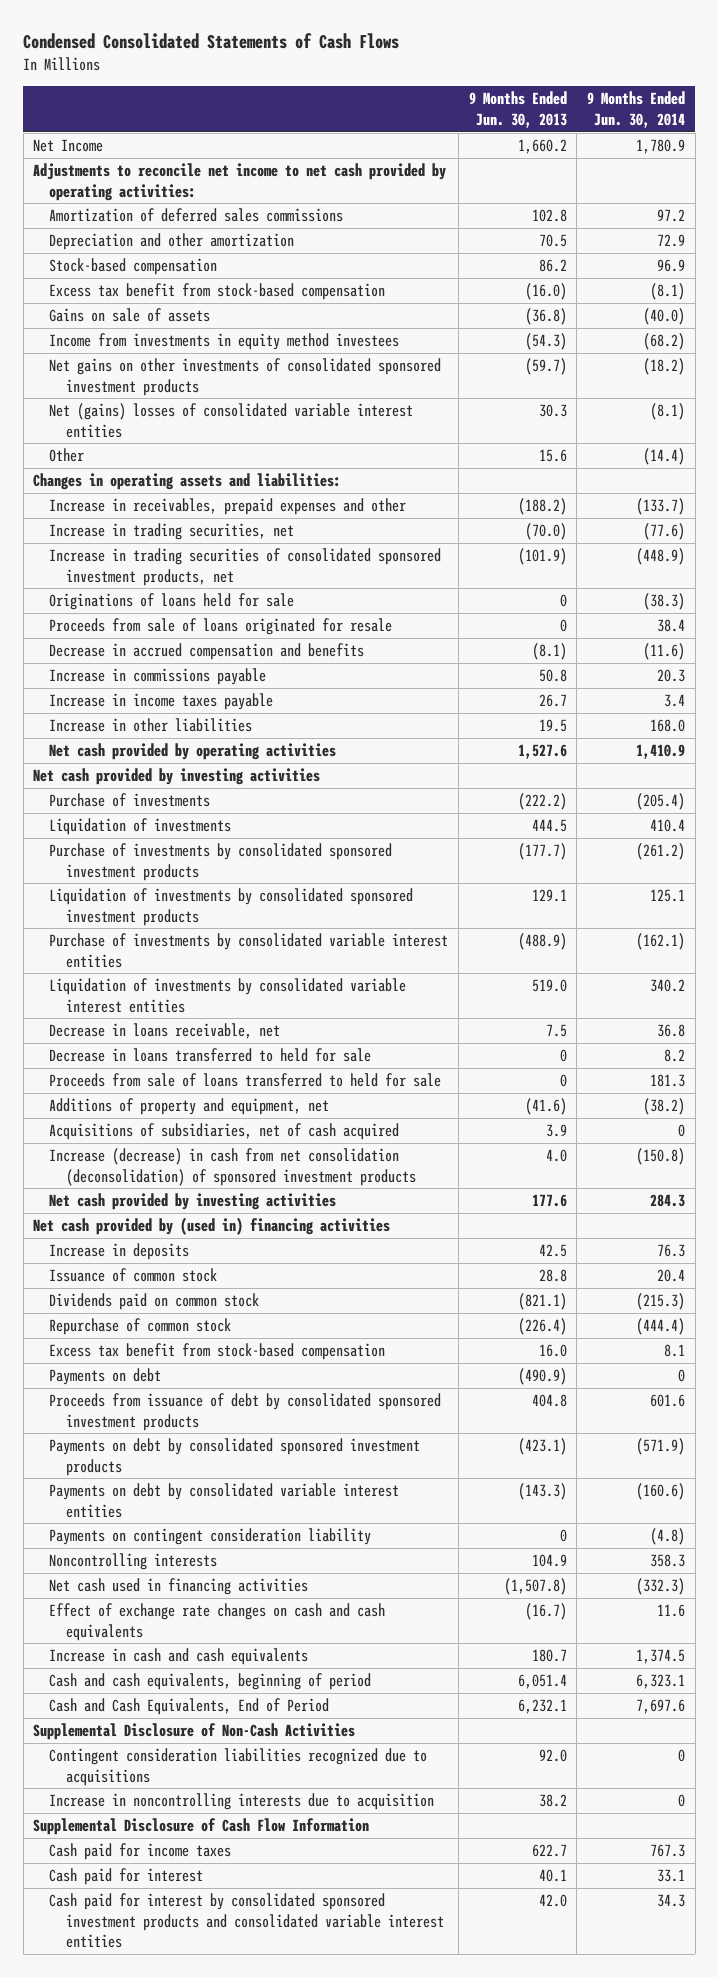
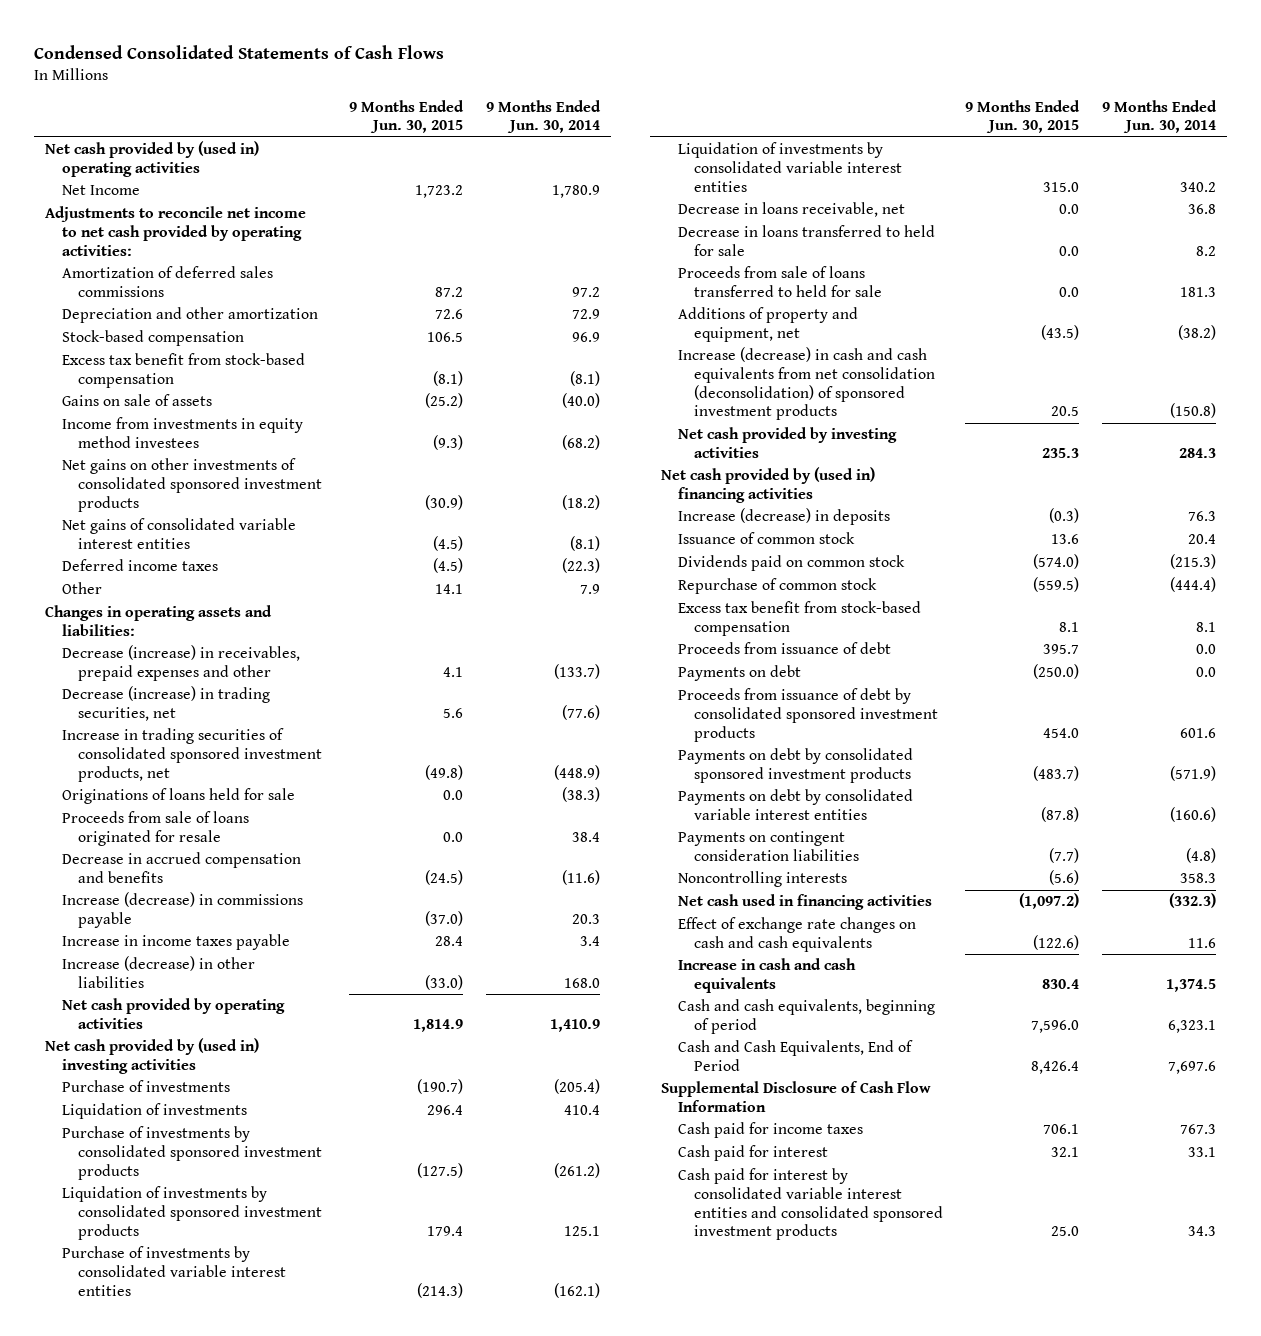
[468,91,567,128] 9 Months Ended Jun. 30, 2013 -> none
none -> [349,99,465,134] 9 Months Ended Jun. 30, 2015
none -> [45,141,260,177] Net cash provided by (used in) operating activities
[49,403,414,438] Net (gains) losses of consolidated variable interest entities -> [61,518,296,549] Net gains of consolidated variable interest entities
none -> [61,559,218,572] Deferred income taxes
[643,448,686,466] (14.4) -> [579,584,600,595] 7.9
[49,498,407,516] Increase in receivables, prepaid expenses and other -> [61,645,300,681] Decrease (increase) in receivables, prepaid expenses and other
[49,523,295,541] Increase in trading securities, net -> [61,686,270,721] Decrease (increase) in trading securities, net
[49,668,267,686] Increase in commissions payable -> [61,892,303,928] Increase (decrease) in commissions payable
[49,718,253,733] Increase in other liabilities -> [61,956,255,988] Increase (decrease) in other liabilities
[33,768,321,786] Net cash provided by investing activities -> [45,1038,260,1074] Net cash provided by (used in) investing activities
[49,1123,400,1141] Acquisitions of subsidiaries, net of cash acquired -> none
[49,1148,416,1186] Increase (decrease) in cash from net consolidation (deconsolidation) of sponsored investment products -> [677,347,935,421] Increase (decrease) in cash and cash equivalents from net consolidation (deconsolidation) of sponsored investment products
[49,1243,190,1261] Increase in deposits -> [677,508,890,526] Increase (decrease) in deposits
none -> [677,642,891,655] Proceeds from issuance of debt
[678,1369,686,1383] 0 -> [1195,667,1216,678] 0.0
[49,1528,372,1546] Payments on contingent consideration liability -> [677,831,859,861] Payments on contingent consideration liabilities
[33,1723,356,1741] Supplemental Disclosure of Non-Cash Activities -> none
[49,1748,428,1786] Contingent consideration liabilities recognized due to acquisitions -> none
[49,1793,435,1811] Increase in noncontrolling interests due to acquisition -> none
[49,1893,444,1949] Cash paid for interest by consolidated sponsored investment products and consolidated variable interest entities -> [677,1168,943,1241] Cash paid for interest by consolidated variable interest entities and consolidated sponsored investment products

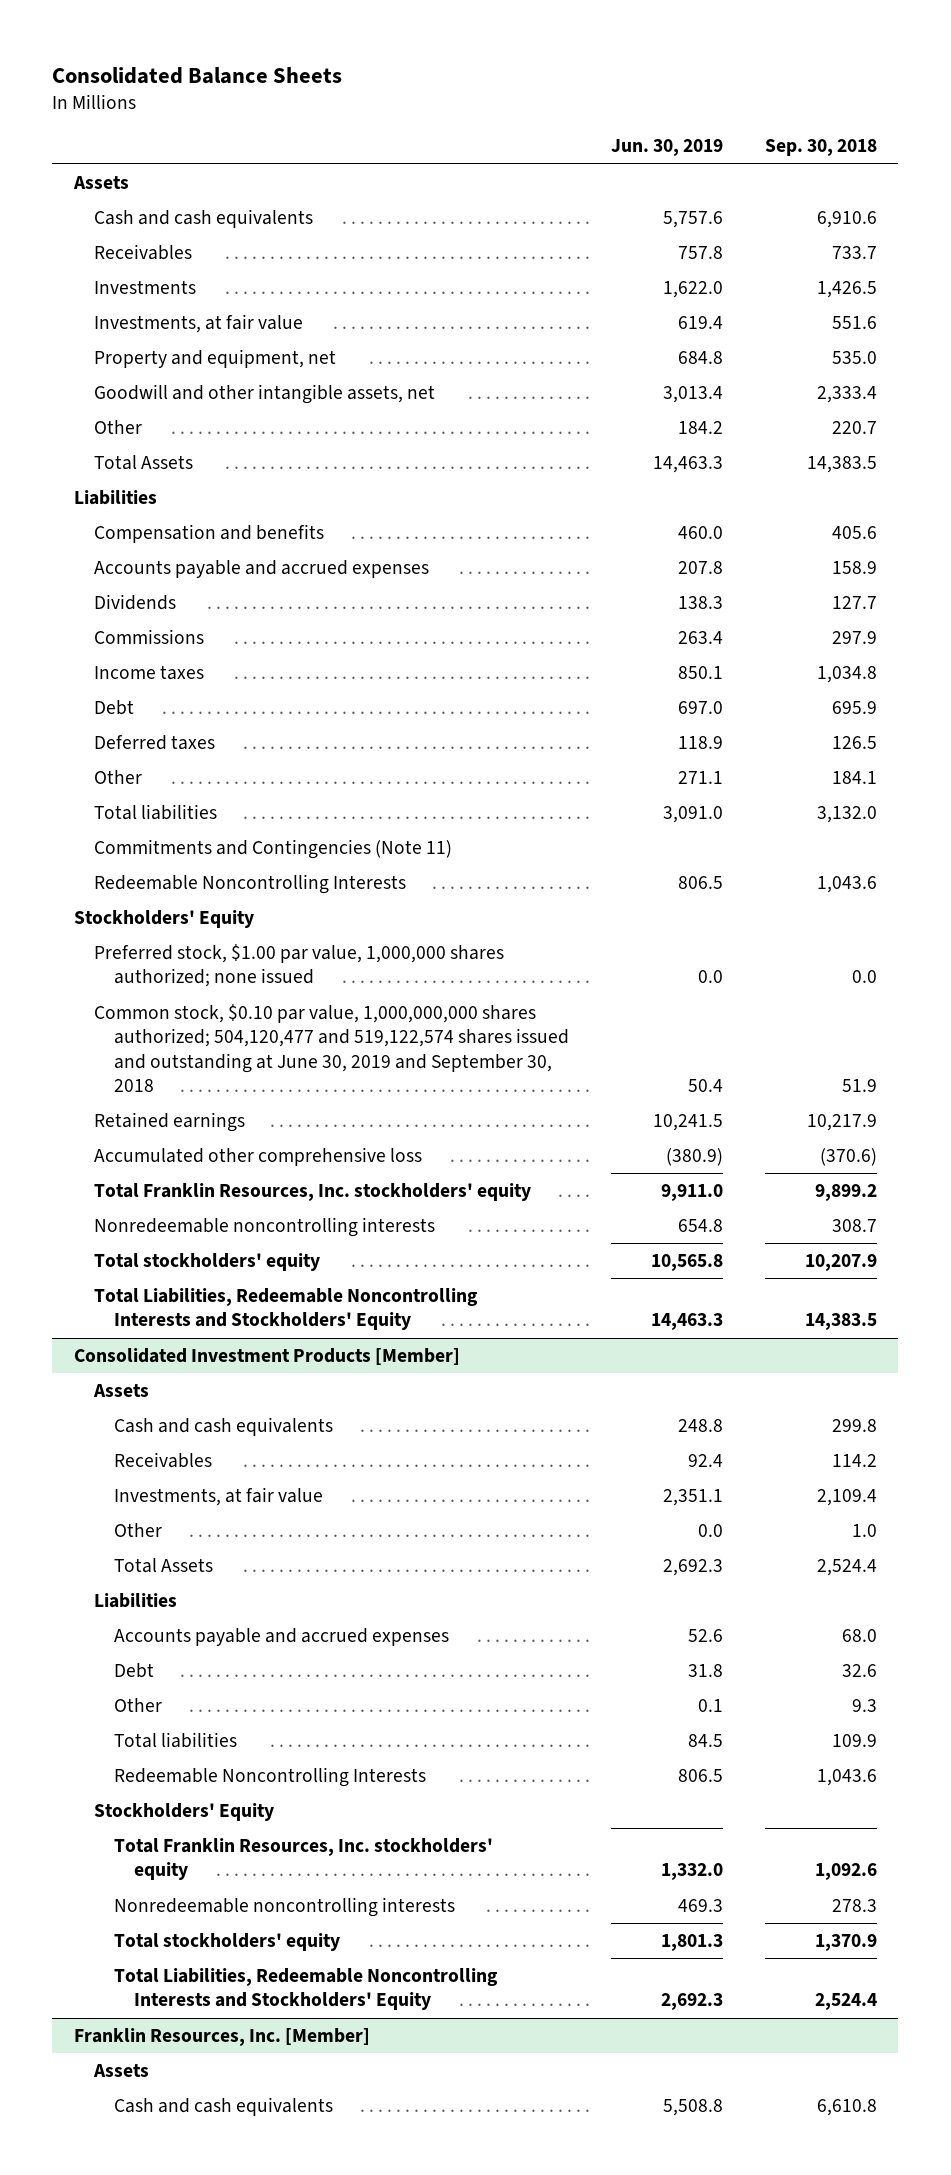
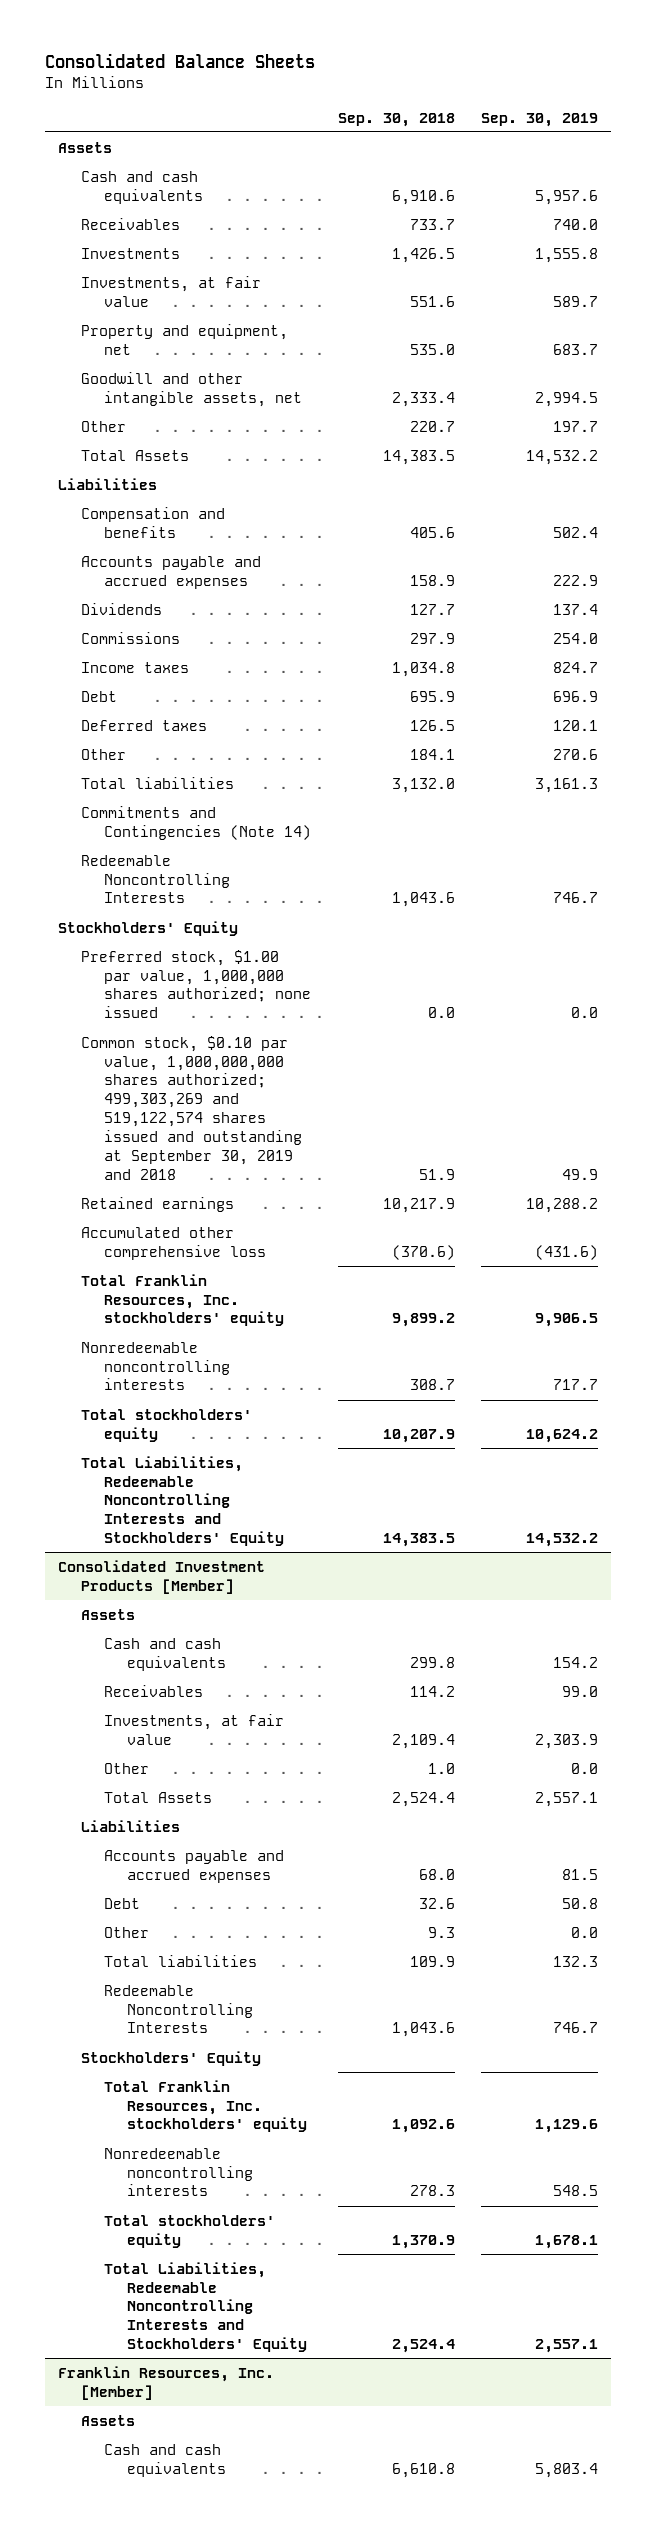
[611,139,724,157] Jun. 30, 2019 -> none
none -> [481,112,599,127] Sep. 30, 2019
[93,839,452,860] Commitments and Contingencies (Note 11) -> [80,805,312,840] Commitments and Contingencies (Note 14)
[93,1004,569,1093] Common stock, $0.10 par value, 1,000,000,000 shares authorized; 504,120,477 and 519,122,574 shares issued and outstanding at June 30, 2019 and September 30, 2018 -> [80,1035,303,1180] Common stock, $0.10 par value, 1,000,000,000 shares authorized; 499,303,269 and 519,122,574 shares issued and outstanding at September 30, 2019 and 2018

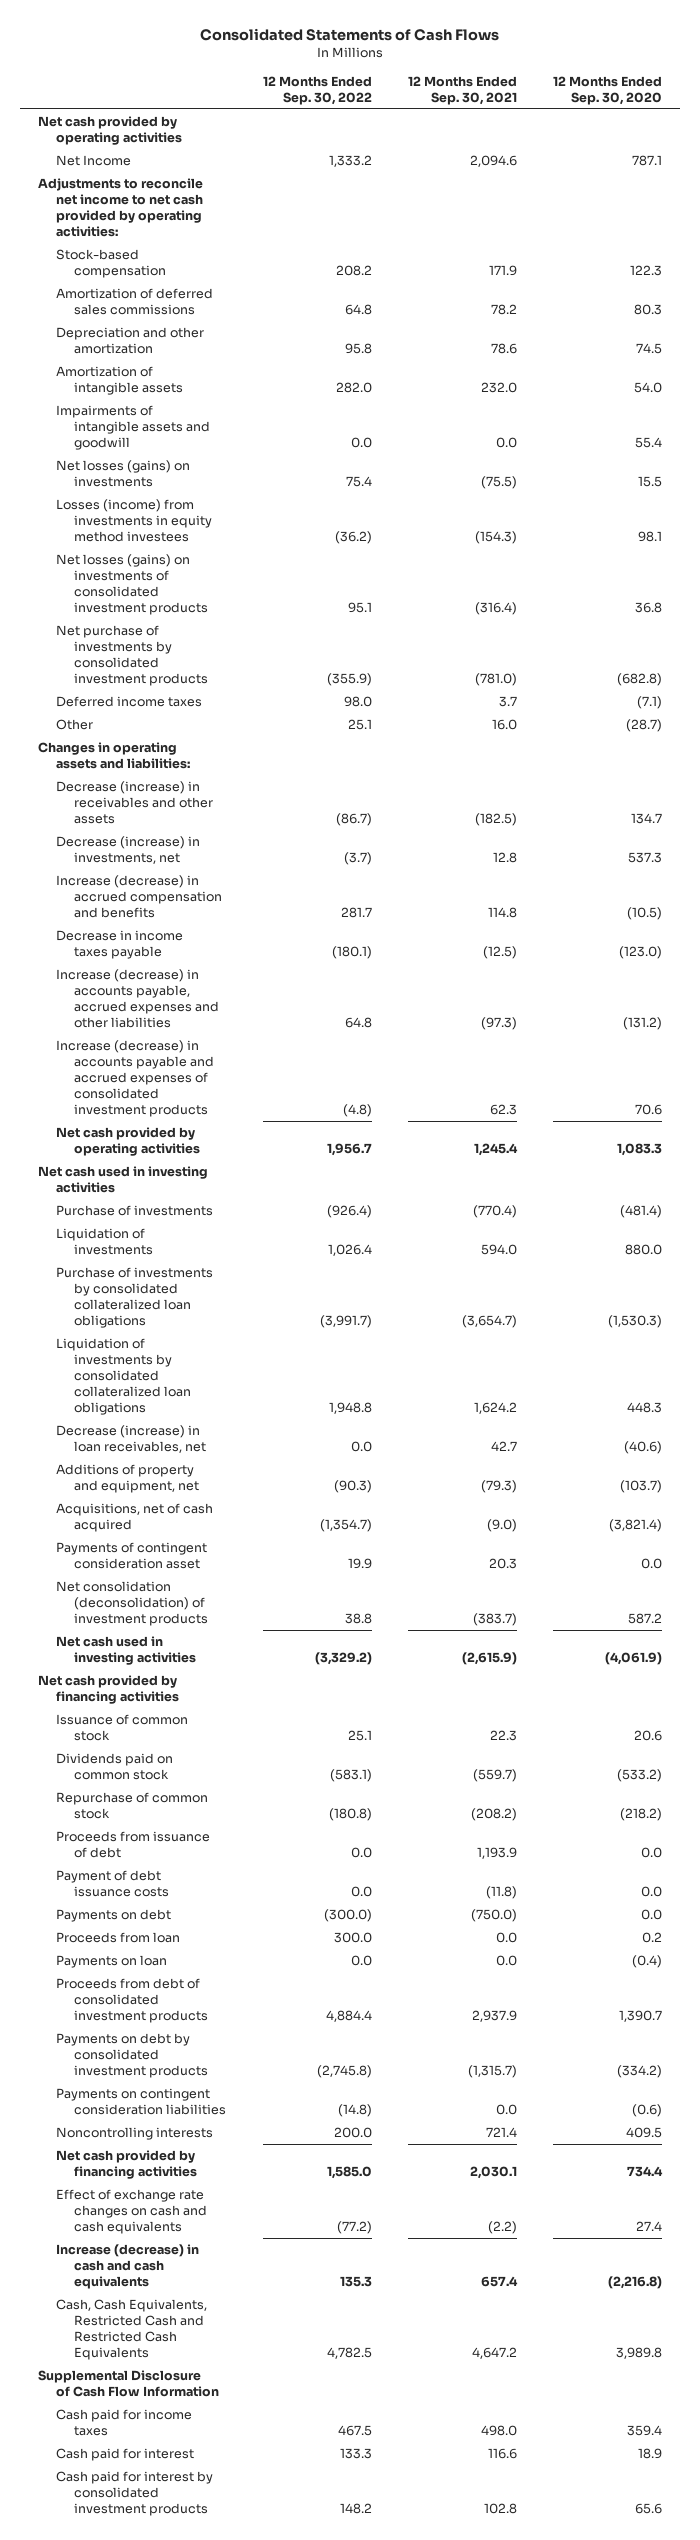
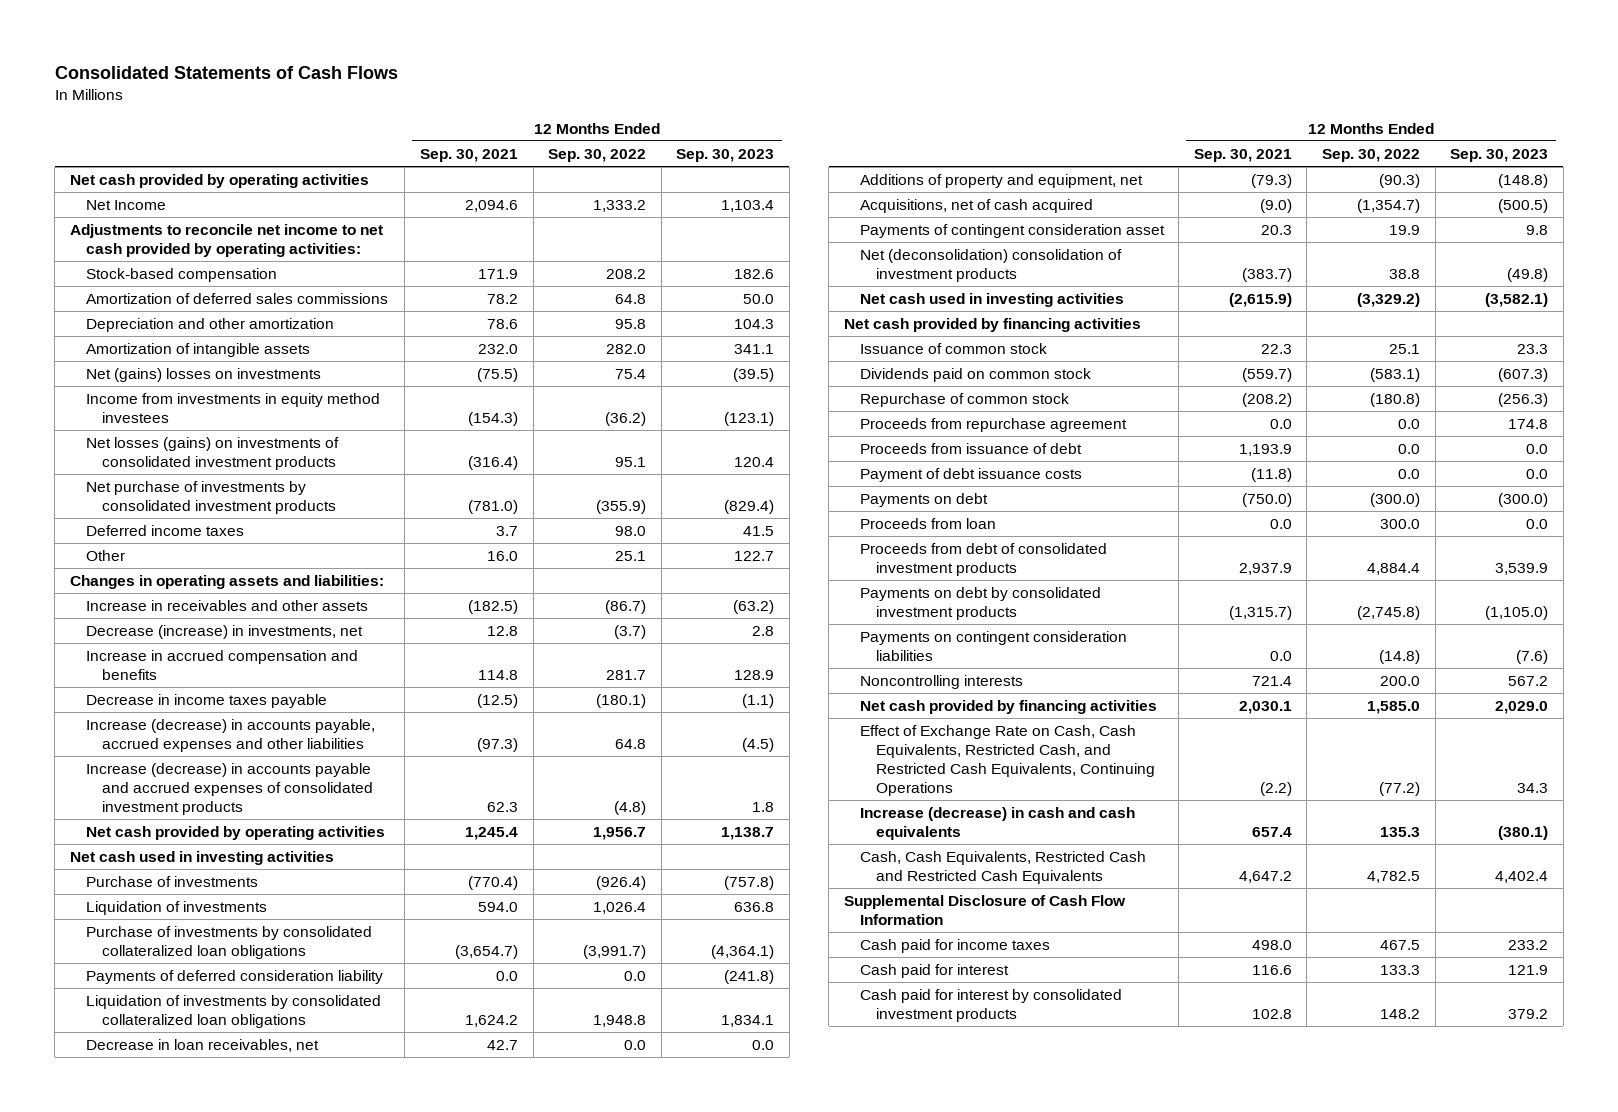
[552,75,662,105] 12 Months Ended Sep. 30, 2020 -> none
none -> [676,148,775,162] Sep. 30, 2023
[56,405,211,450] Impairments of intangible assets and goodwill -> none
[56,460,191,488] Net losses (gains) on investments -> [85,368,321,383] Net (gains) losses on investments
[56,499,213,542] Losses (income) from investments in equity method investees -> [85,393,380,423] Income from investments in equity method investees
[56,781,214,824] Decrease (increase) in receivables and other assets -> [85,600,368,612] Increase in receivables and other assets
[56,875,223,918] Increase (decrease) in accrued compensation and benefits -> [85,650,358,680] Increase in accrued compensation and benefits
none -> [85,970,383,985] Payments of deferred consideration liability
[56,1425,207,1454] Decrease (increase) in loan receivables, net -> [85,1039,319,1053] Decrease in loan receivables, net
[56,1581,209,1626] Net consolidation (deconsolidation) of investment products -> [859,249,1122,282] Net (deconsolidation) consolidation of investment products
none -> [859,418,1127,433] Proceeds from repurchase agreement
[56,1955,168,1969] Payments on loan -> none
[56,2189,208,2234] Effect of exchange rate changes on cash and cash equivalents -> [859,725,1155,796] Effect of Exchange Rate on Cash, Cash Equivalents, Restricted Cash, and Restricted Cash Equivalents, Continuing Operations

